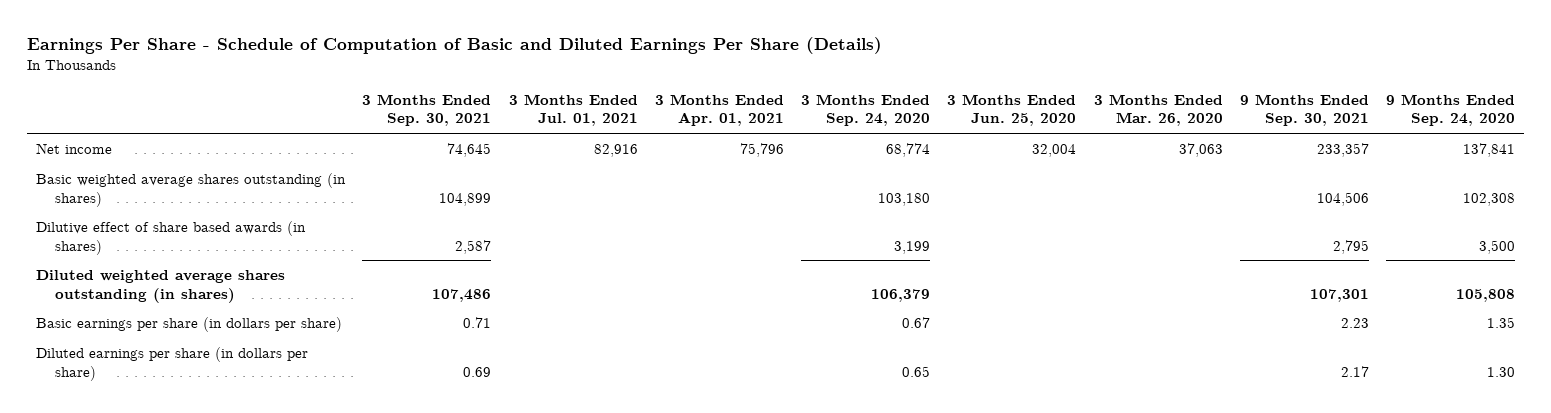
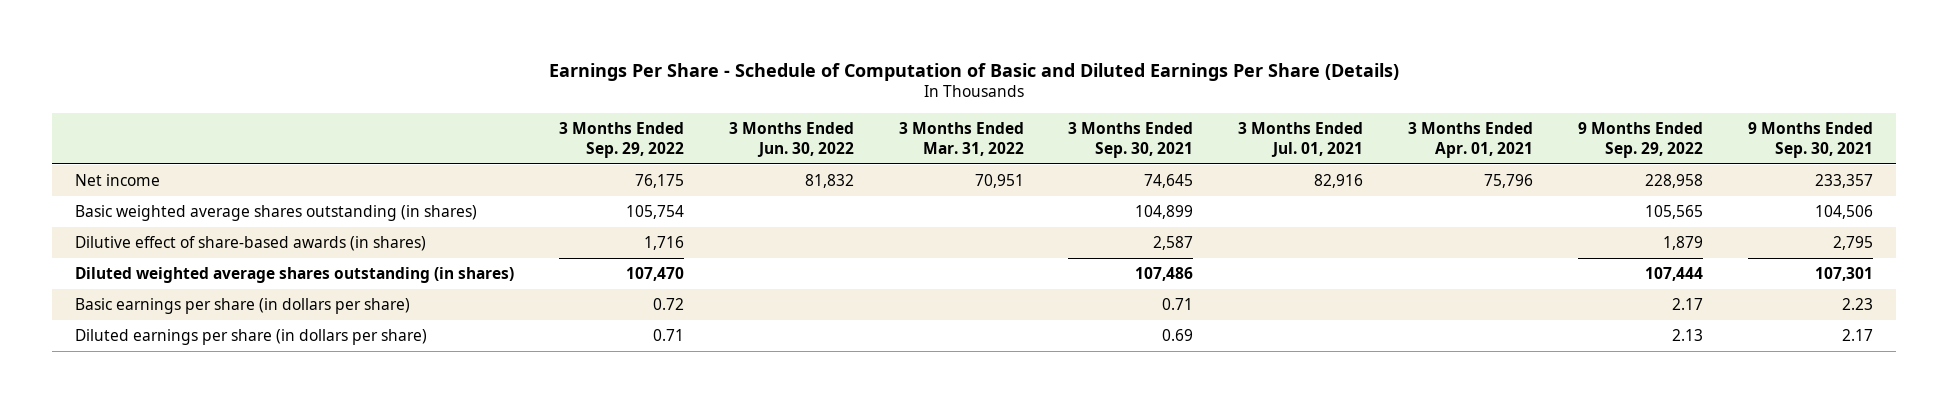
[801,93,931,127] 3 Months Ended Sep. 24, 2020 -> none
[947,93,1077,127] 3 Months Ended Jun. 25, 2020 -> none
[1093,93,1223,127] 3 Months Ended Mar. 26, 2020 -> none
[1386,93,1516,127] 9 Months Ended Sep. 24, 2020 -> none
none -> [558,122,684,158] 3 Months Ended Sep. 29, 2022
none -> [728,122,854,157] 3 Months Ended Jun. 30, 2022
none -> [898,122,1024,156] 3 Months Ended Mar. 31, 2022
none -> [1578,122,1704,158] 9 Months Ended Sep. 29, 2022
[36,220,307,255] Dilutive effect of share based awards (in shares) -> [74,236,426,252] Dilutive effect of share-based awards (in shares)

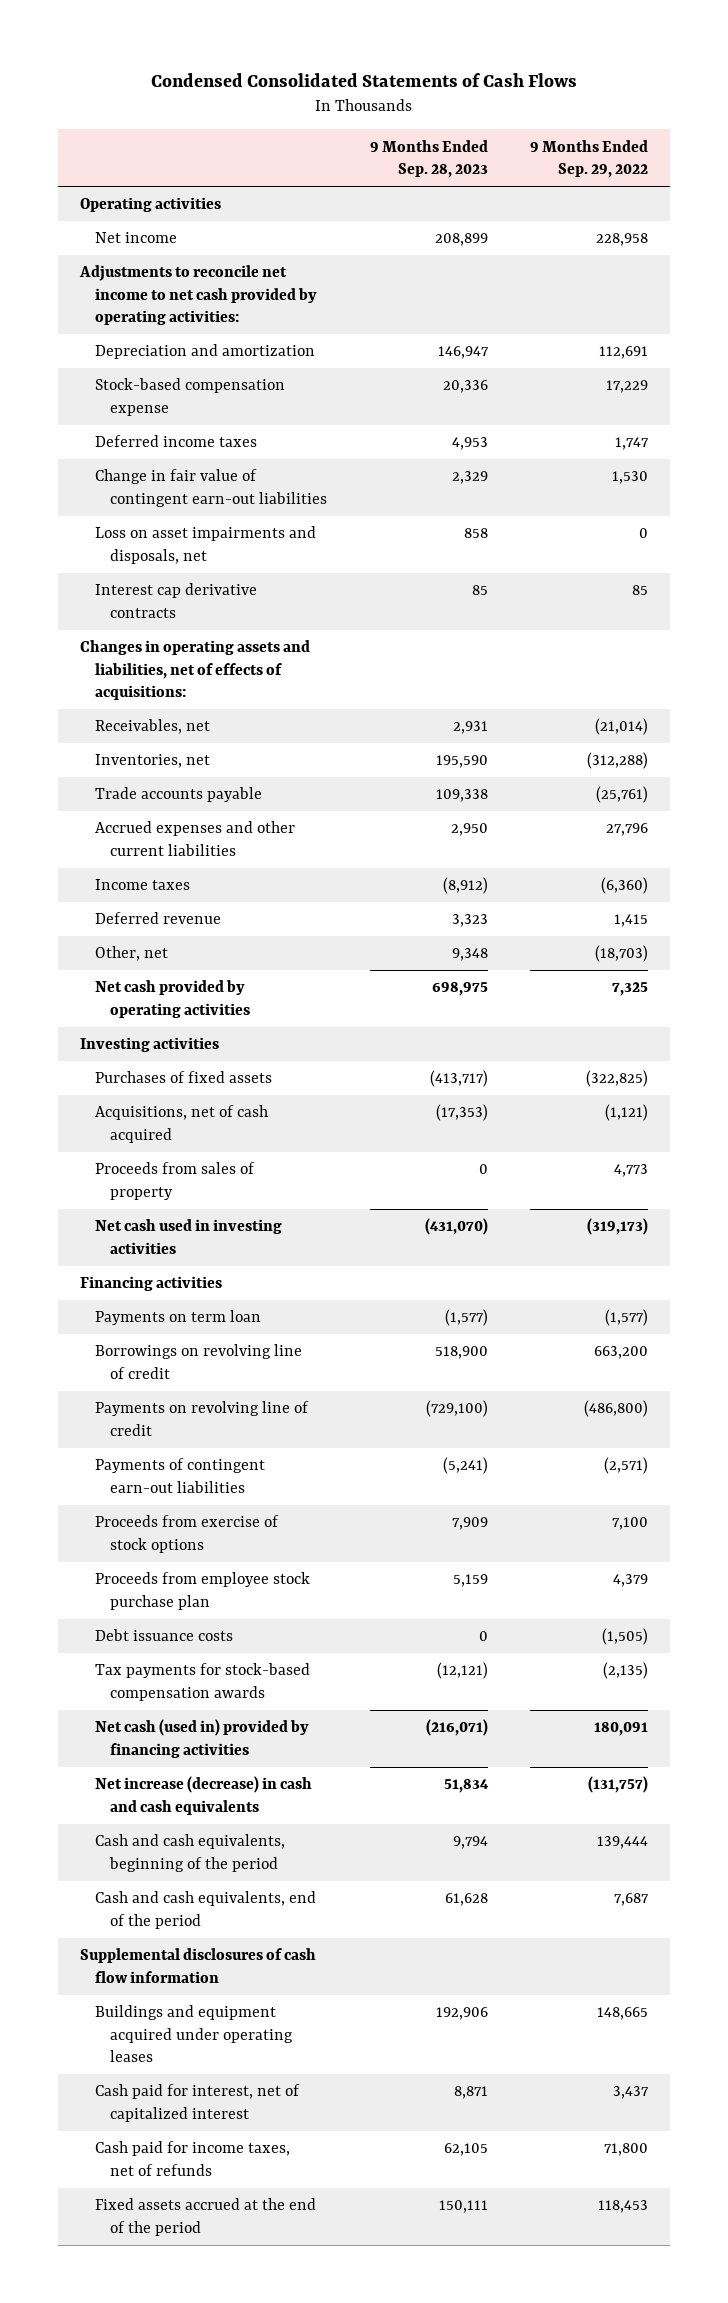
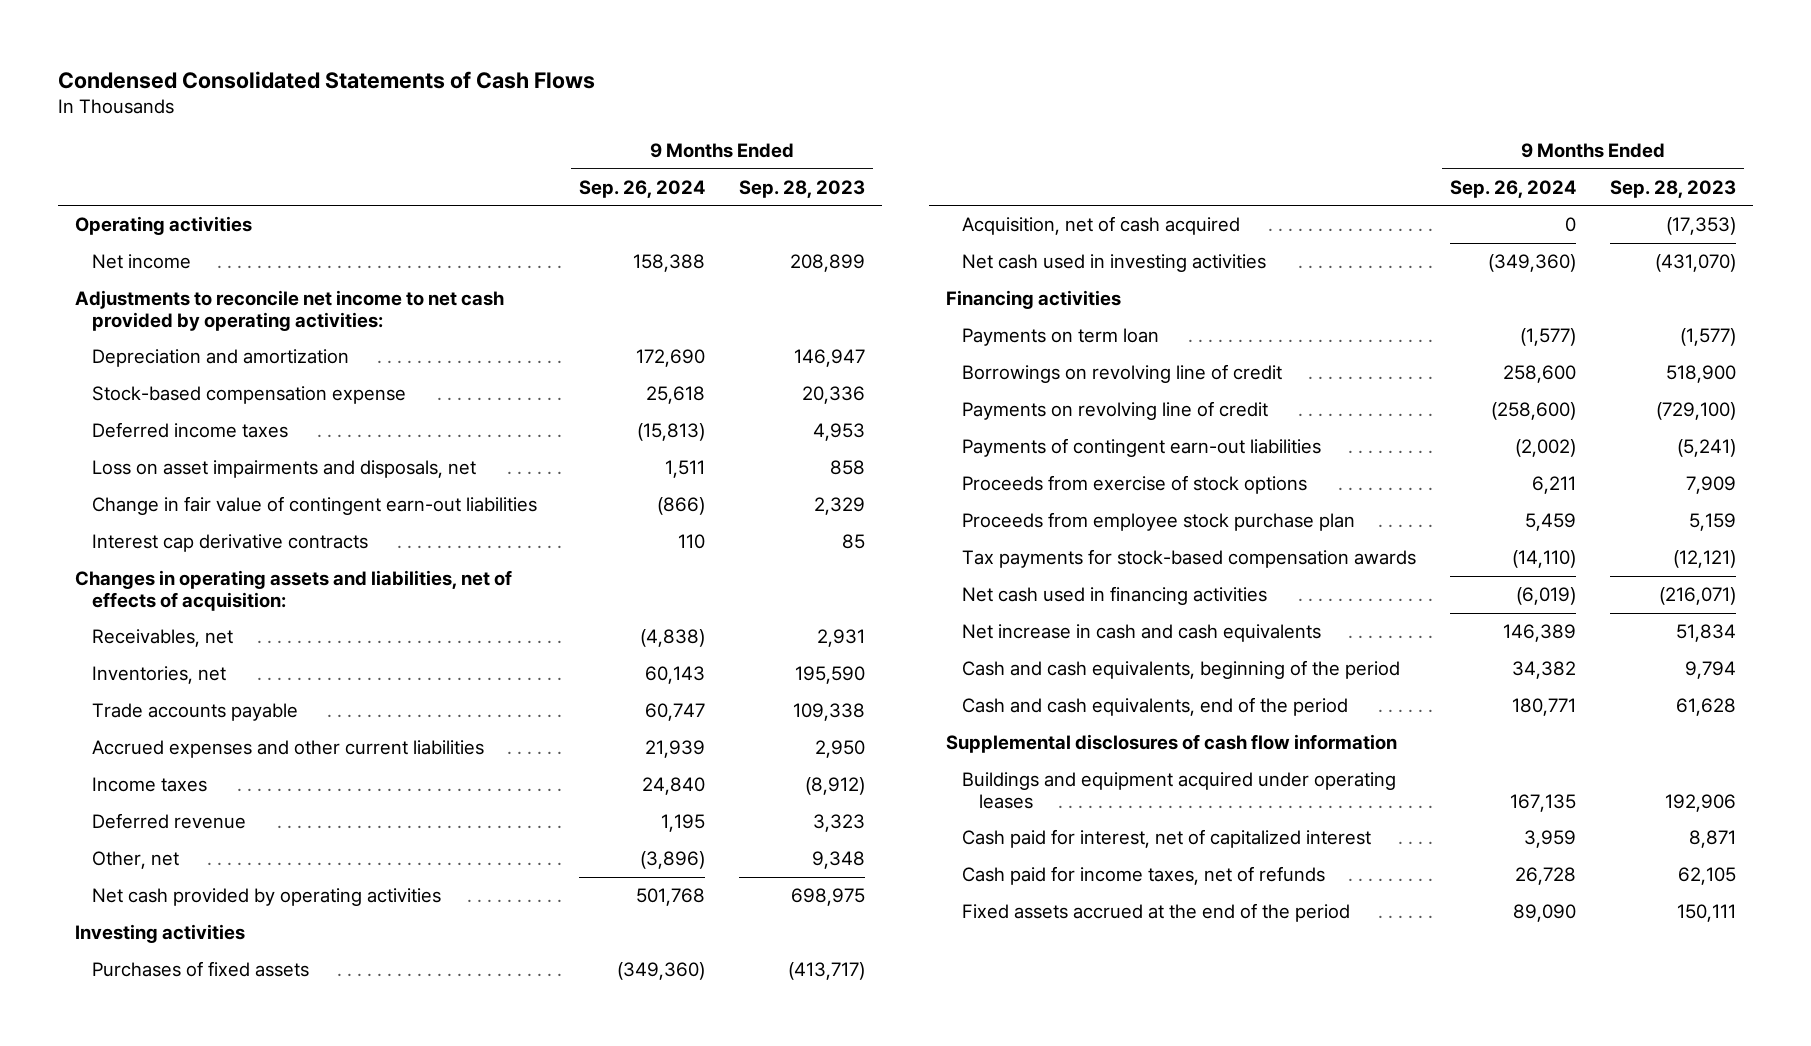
[530,139,649,179] 9 Months Ended Sep. 29, 2022 -> none
none -> [579,179,706,198] Sep. 26, 2024
[94,469,327,507] Change in fair value of contingent earn-out liabilities -> [91,496,537,516] Change in fair value of contingent earn-out liabilities
[79,640,310,701] Changes in operating assets and liabilities, net of effects of acquisitions: -> [75,570,513,611] Changes in operating assets and liabilities, net of effects of acquisition:
[94,1162,255,1200] Proceeds from sales of property -> none
[94,1105,268,1143] Acquisitions, net of cash acquired -> [962,216,1241,236] Acquisition, net of cash acquired
[94,1629,233,1642] Debt issuance costs -> none
[94,1719,309,1758] Net cash (used in) provided by financing activities -> [962,586,1268,606] Net cash used in financing activities
[94,1776,312,1815] Net increase (decrease) in cash and cash equivalents -> [962,624,1322,643] Net increase in cash and cash equivalents

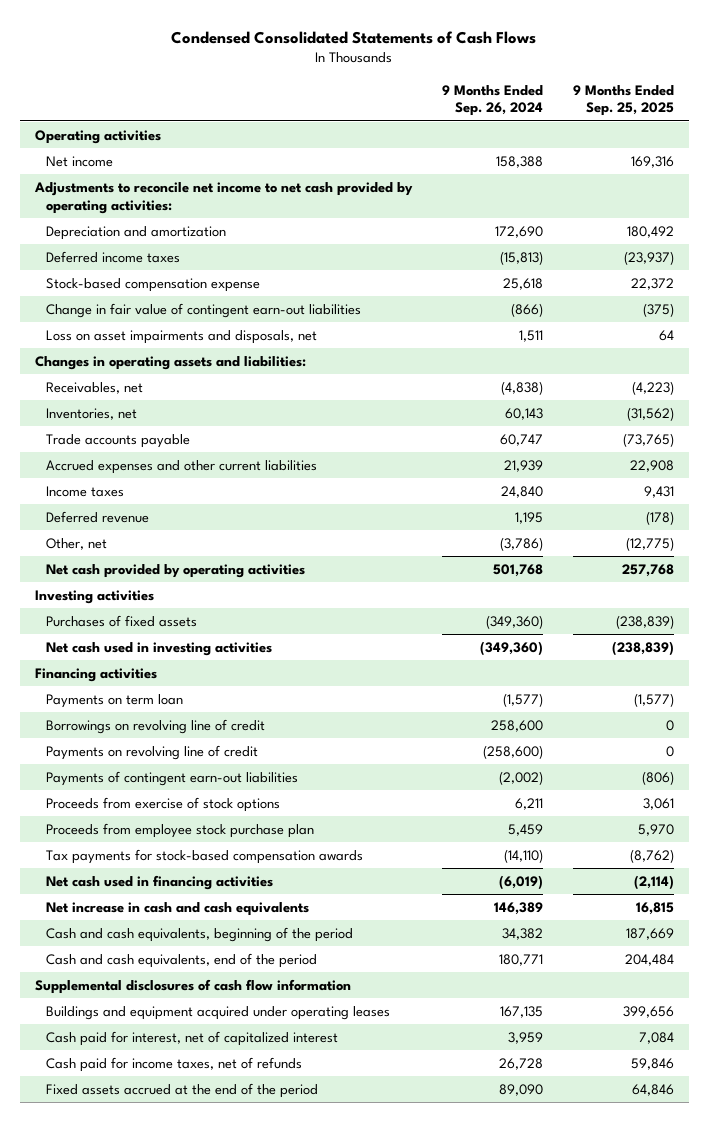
[738,179,865,198] Sep. 28, 2023 -> none
none -> [572,84,674,117] 9 Months Ended Sep. 25, 2025
[91,386,406,405] Stock-based compensation expense -> [46,278,261,293] Stock-based compensation expense
[91,534,368,553] Interest cap derivative contracts -> none
[91,460,476,479] Loss on asset impairments and disposals, net -> [46,330,318,345] Loss on asset impairments and disposals, net
[75,570,513,611] Changes in operating assets and liabilities, net of effects of acquisition: -> [34,356,306,371] Changes in operating assets and liabilities:
[640,851,706,870] (3,896) -> [499,537,543,552] (3,786)
[962,216,1241,236] Acquisition, net of cash acquired -> none

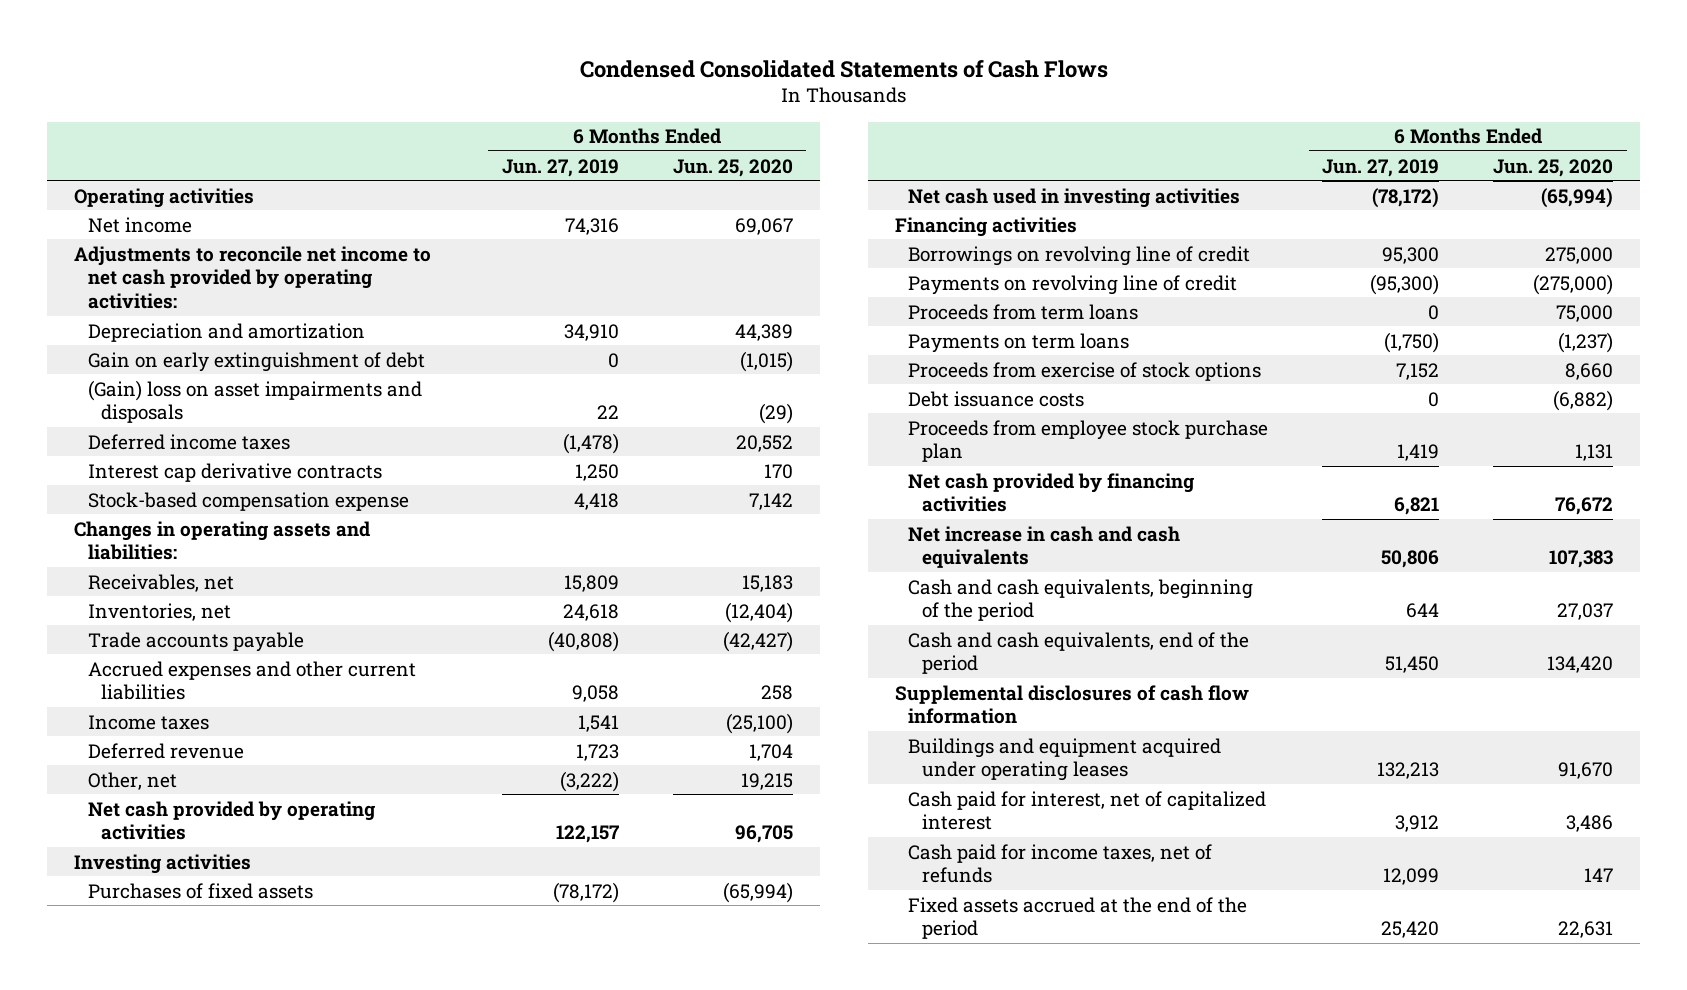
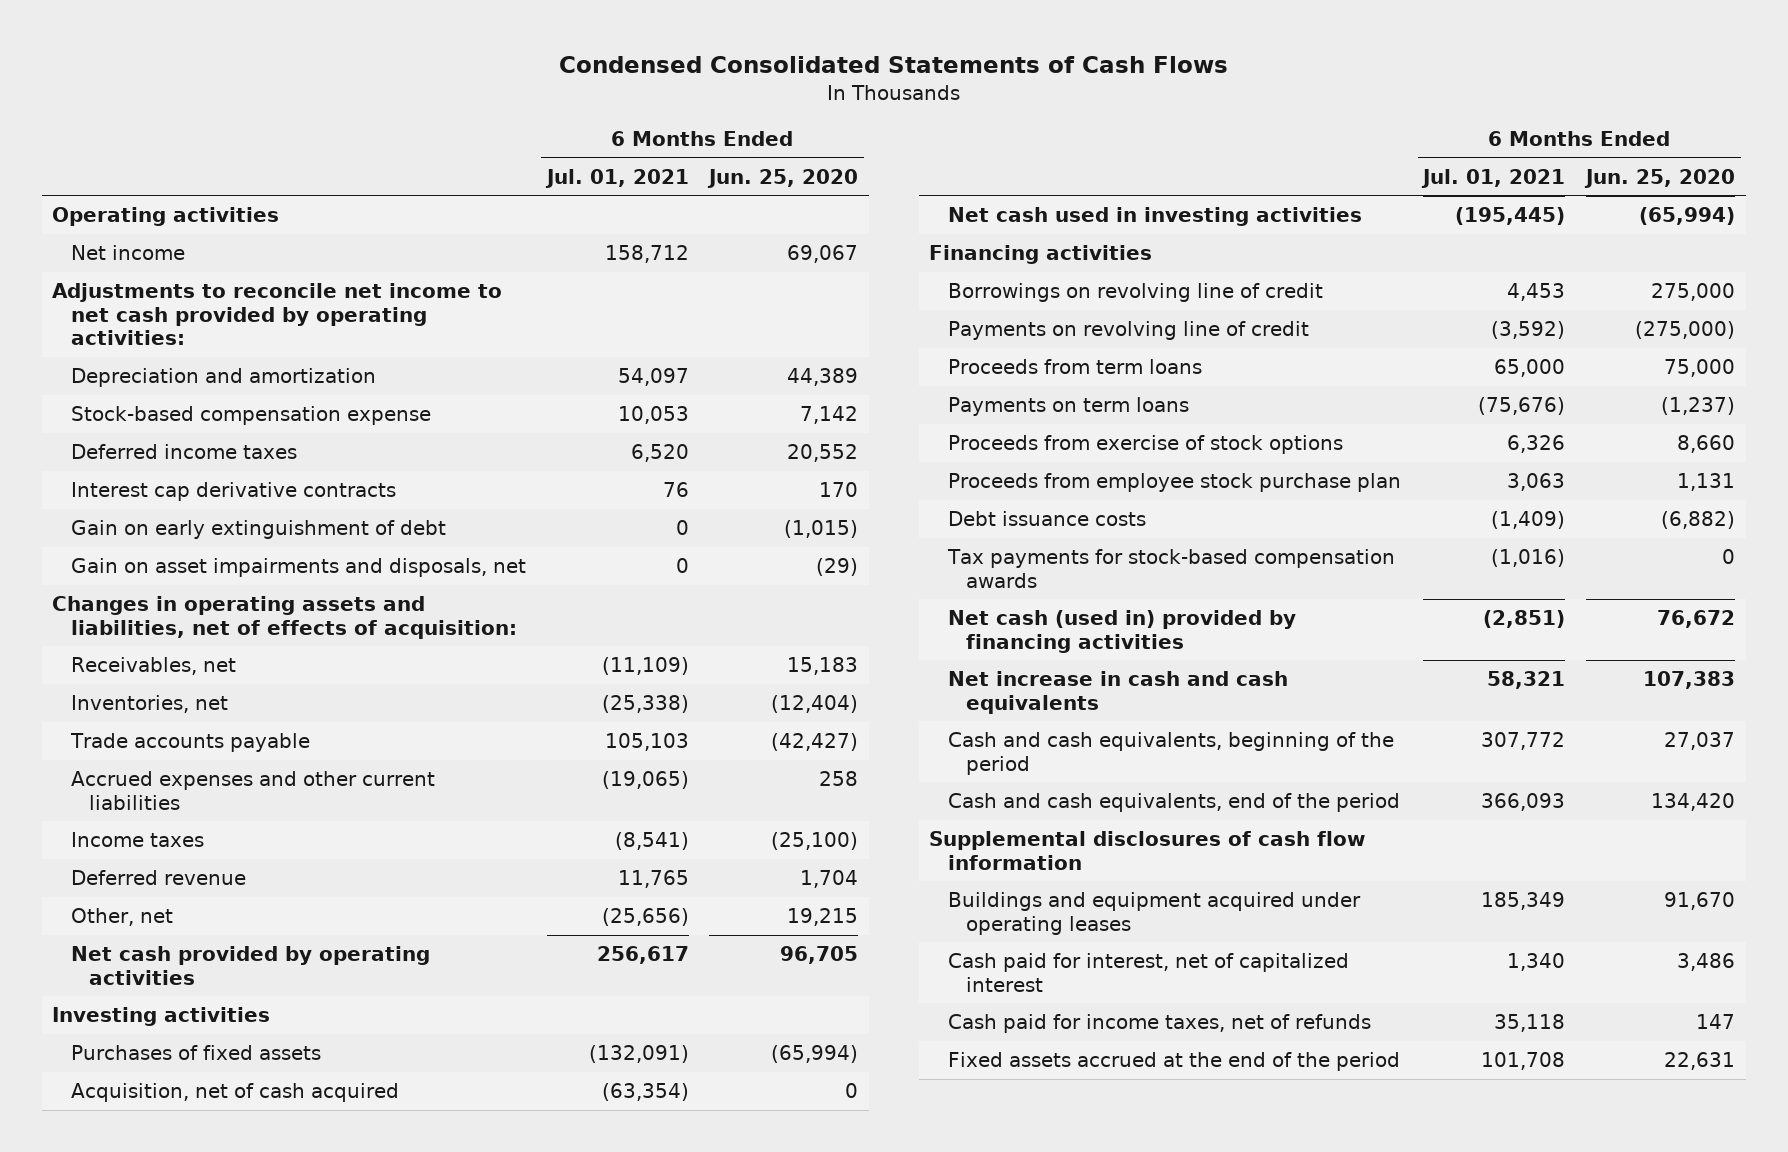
[501,158,619,177] Jun. 27, 2019 -> none
none -> [544,168,689,188] Jul. 01, 2021
[87,379,422,424] (Gain) loss on asset impairments and disposals -> none
[87,491,409,511] Stock-based compensation expense -> [70,406,431,426] Stock-based compensation expense
[87,351,425,372] Gain on early extinguishment of debt -> [70,520,446,540] Gain on early extinguishment of debt
none -> [70,558,526,578] Gain on asset impairments and disposals, net
[74,520,371,561] Changes in operating assets and liabilities: -> [52,596,517,639] Changes in operating assets and liabilities, net of effects of acquisition:
none -> [70,1083,399,1103] Acquisition, net of cash acquired
[908,390,1085,407] Debt issuance costs -> [947,511,1146,527] Debt issuance costs
none -> [946,549,1395,588] Tax payments for stock-based compensation awards
[908,472,1195,513] Net cash provided by financing activities -> [947,610,1296,653] Net cash (used in) provided by financing activities

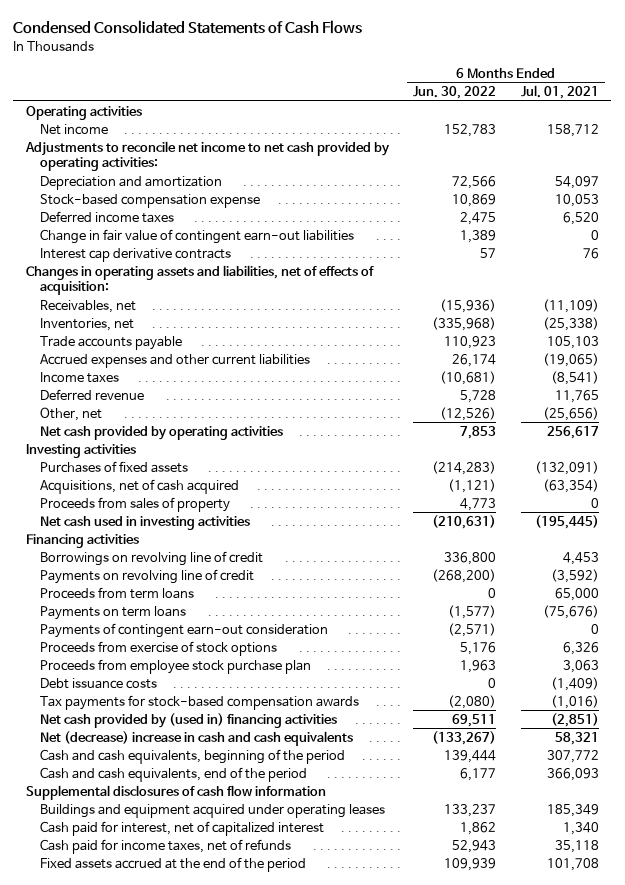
[707,168,859,188] Jun. 25, 2020 -> none
none -> [413,86,497,100] Jun. 30, 2022
none -> [39,228,354,244] Change in fair value of contingent earn-out liabilities
[70,520,446,540] Gain on early extinguishment of debt -> none
[70,558,526,578] Gain on asset impairments and disposals, net -> none
[70,1083,399,1103] Acquisition, net of cash acquired -> [39,478,239,494] Acquisitions, net of cash acquired
none -> [39,496,230,512] Proceeds from sales of property
none -> [39,622,328,638] Payments of contingent earn-out consideration
[947,610,1296,653] Net cash (used in) provided by financing activities -> [39,712,337,728] Net cash provided by (used in) financing activities
[947,671,1288,714] Net increase in cash and cash equivalents -> [39,730,353,746] Net (decrease) increase in cash and cash equivalents

